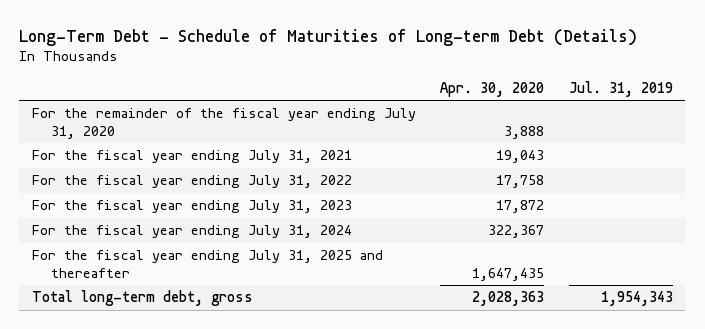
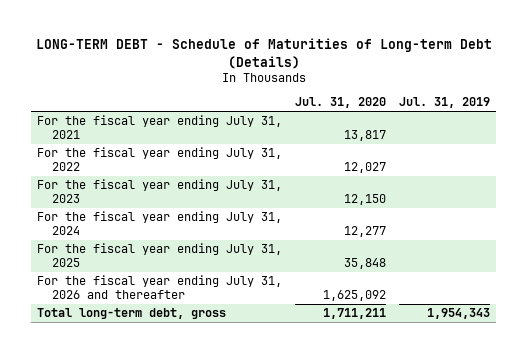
[19,28,638,46] Long-Term Debt - Schedule of Maturities of Long-term Debt (Details) -> [35,37,492,69] LONG-TERM DEBT - Schedule of Maturities of Long-term Debt (Details)
[440,81,545,97] Apr. 30, 2020 -> none
none -> [295,97,387,109] Jul. 31, 2020
[31,108,416,139] For the remainder of the fiscal year ending July 31, 2020 -> none
none -> [37,242,283,268] For the fiscal year ending July 31, 2025
[31,250,383,278] For the fiscal year ending July 31, 2025 and thereafter -> [37,274,283,300] For the fiscal year ending July 31, 2026 and thereafter

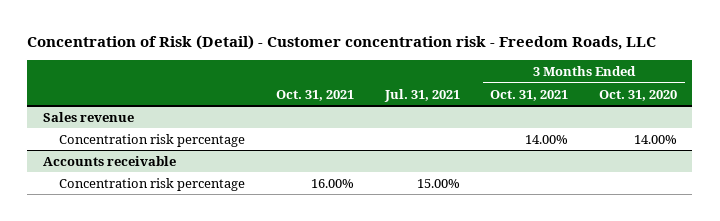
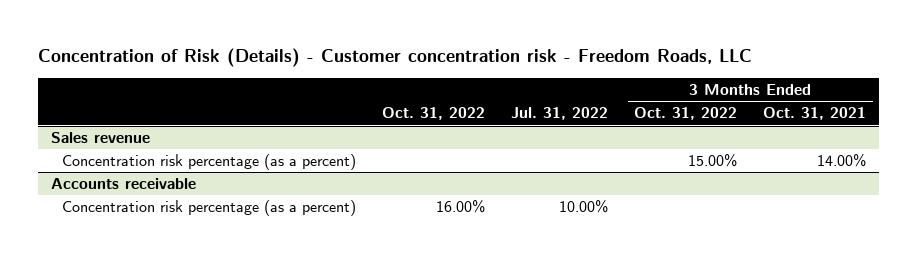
[27,35,657,51] Concentration of Risk (Detail) - Customer concentration risk - Freedom Roads, LLC -> [37,48,752,68] Concentration of Risk (Details) - Customer concentration risk - Freedom Roads, LLC
[275,89,354,101] Oct. 31, 2021 -> none
[383,88,460,102] Jul. 31, 2021 -> none
[598,89,677,101] Oct. 31, 2020 -> none
none -> [382,107,486,121] Oct. 31, 2022
none -> [511,107,609,121] Jul. 31, 2022
none -> [634,107,738,121] Oct. 31, 2022
[59,133,246,147] Concentration risk percentage -> [61,154,356,171] Concentration risk percentage (as a percent)
[59,177,246,191] Concentration risk percentage -> [61,200,356,217] Concentration risk percentage (as a percent)

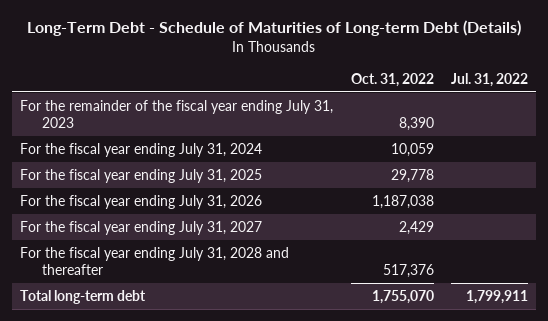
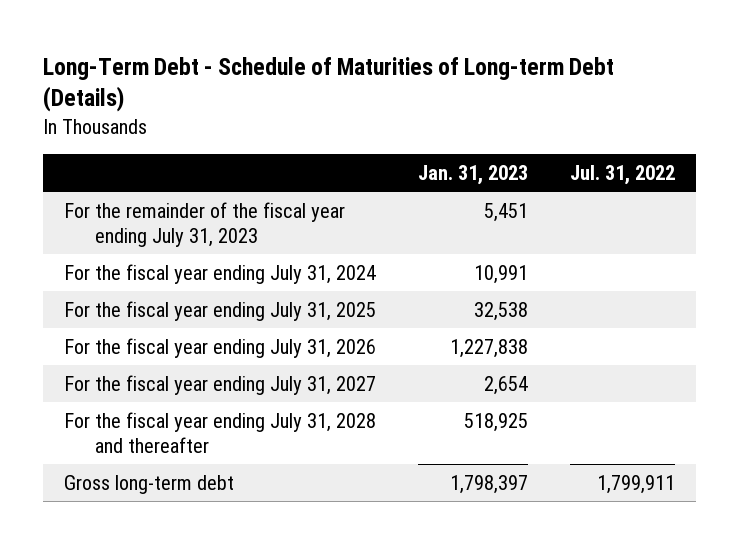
[350,72,434,87] Oct. 31, 2022 -> none
none -> [417,165,528,186] Jan. 31, 2023
[20,290,147,305] Total long-term debt -> [63,474,234,494] Gross long-term debt

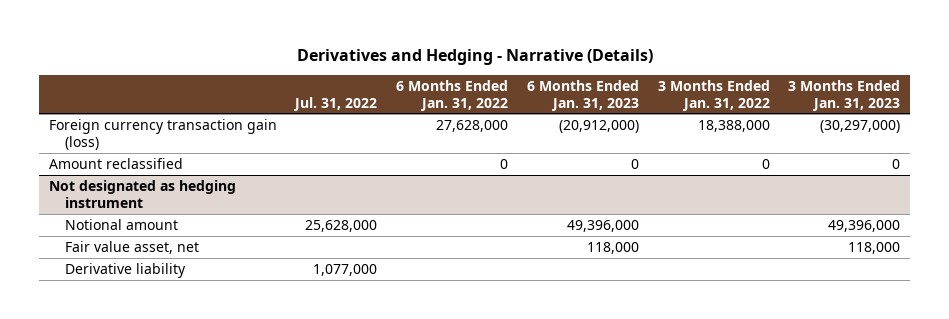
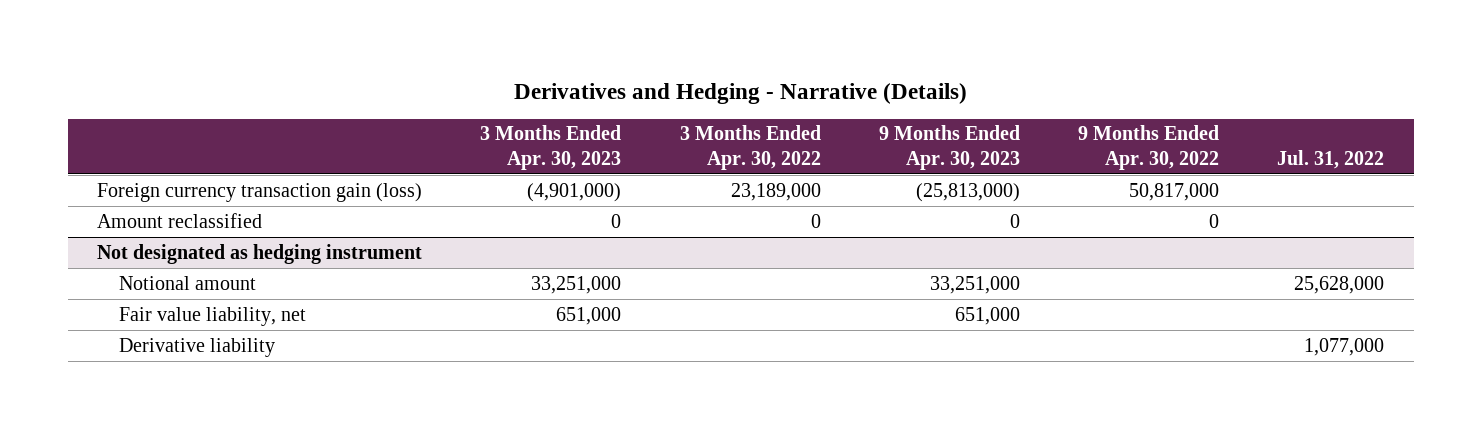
[396,79,509,111] 6 Months Ended Jan. 31, 2022 -> none
[526,79,639,111] 6 Months Ended Jan. 31, 2023 -> none
[657,79,770,111] 3 Months Ended Jan. 31, 2022 -> none
[788,79,901,111] 3 Months Ended Jan. 31, 2023 -> none
none -> [480,125,622,170] 3 Months Ended Apr. 30, 2023
none -> [679,125,821,170] 3 Months Ended Apr. 30, 2022
none -> [878,125,1020,170] 9 Months Ended Apr. 30, 2023
none -> [1078,125,1220,170] 9 Months Ended Apr. 30, 2022
[64,240,199,254] Fair value asset, net -> [118,306,306,326] Fair value liability, net

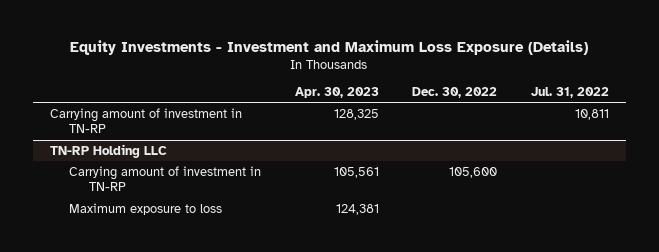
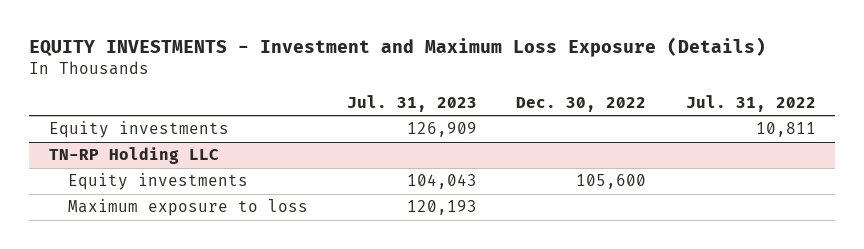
[70,40,589,56] Equity Investments - Investment and Maximum Loss Exposure (Details) -> [29,37,767,58] EQUITY INVESTMENTS - Investment and Maximum Loss Exposure (Details)
[294,87,379,99] Apr. 30, 2023 -> none
none -> [347,94,478,112] Jul. 31, 2023
[49,107,242,134] Carrying amount of investment in TN-RP -> [48,121,229,139] Equity investments
[69,165,262,192] Carrying amount of investment in TN-RP -> [68,173,249,191] Equity investments

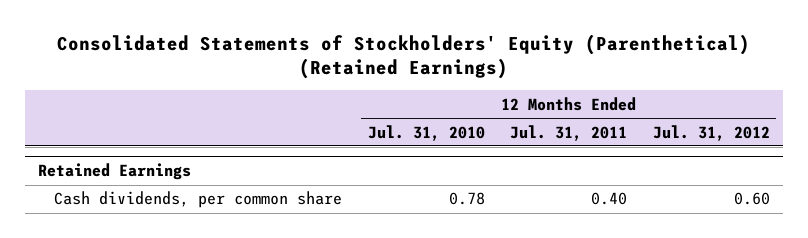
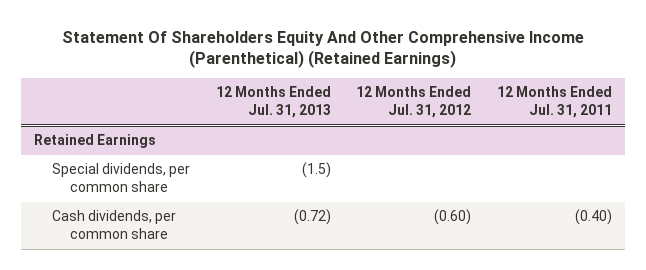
[56,33,750,80] Consolidated Statements of Stockholders' Equity (Parenthetical) (Retained Earnings) -> [62,30,585,69] Statement Of Shareholders Equity And Other Comprehensive Income (Parenthetical) (Retained Earnings)
[367,124,485,141] Jul. 31, 2010 -> none
none -> [215,86,331,119] 12 Months Ended Jul. 31, 2013
none -> [51,163,190,193] Special dividends, per common share
[591,192,628,206] 0.40 -> [575,209,613,226] (0.40)
[733,192,770,206] 0.60 -> [434,209,472,226] (0.60)

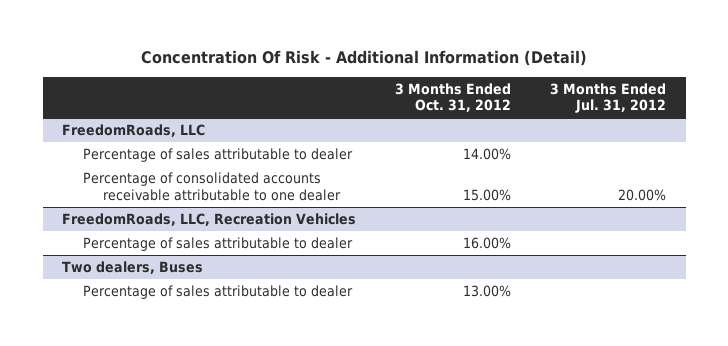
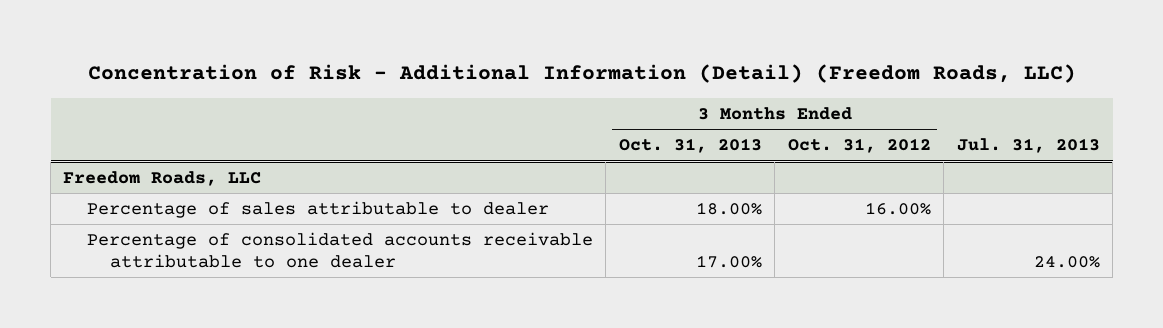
[141,50,588,67] Concentration Of Risk - Additional Information (Detail) -> [87,64,1076,84] Concentration of Risk - Additional Information (Detail) (Freedom Roads, LLC)
[550,82,667,114] 3 Months Ended Jul. 31, 2012 -> none
none -> [618,138,762,154] Oct. 31, 2013
none -> [956,138,1100,154] Jul. 31, 2013
[62,123,206,137] FreedomRoads, LLC -> none
[82,147,353,162] Percentage of sales attributable to dealer -> none
[82,171,342,201] Percentage of consolidated accounts receivable attributable to one dealer -> none
[62,212,357,226] FreedomRoads, LLC, Recreation Vehicles -> [63,171,262,187] Freedom Roads, LLC
[62,260,204,274] Two dealers, Buses -> none
[82,284,353,299] Percentage of sales attributable to dealer -> none
none -> [86,232,593,268] Percentage of consolidated accounts receivable attributable to one dealer

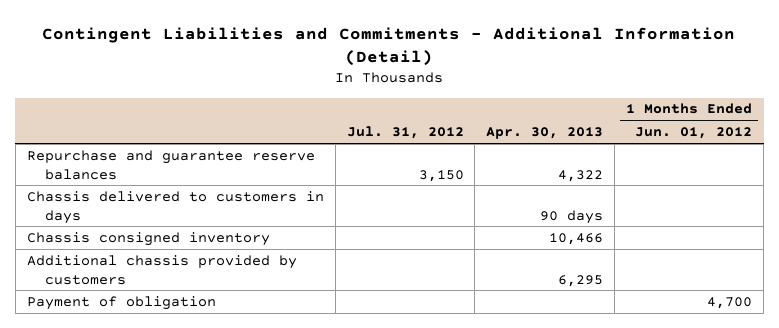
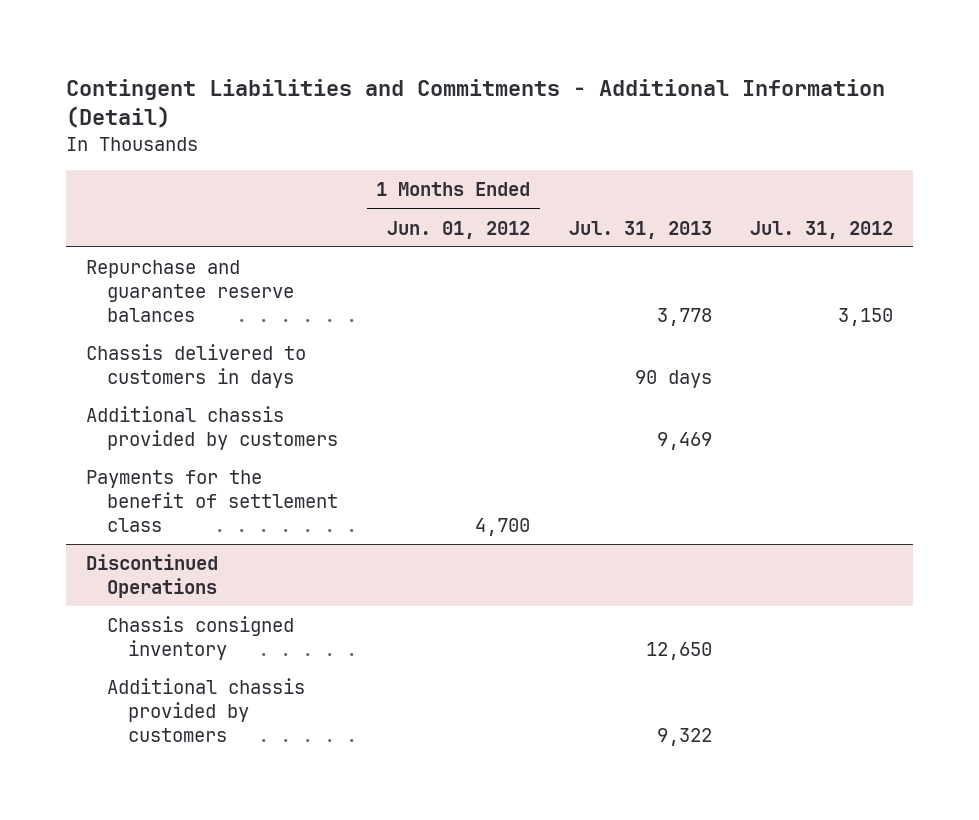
[486,127,604,140] Apr. 30, 2013 -> none
none -> [568,220,712,239] Jul. 31, 2013
[26,231,270,246] Chassis consigned inventory -> none
[26,295,216,310] Payment of obligation -> [85,470,338,532] Payments for the benefit of settlement class
none -> [85,554,218,598] Discontinued Operations
none -> [106,616,294,660] Chassis consigned inventory
none -> [106,678,305,742] Additional chassis provided by customers

